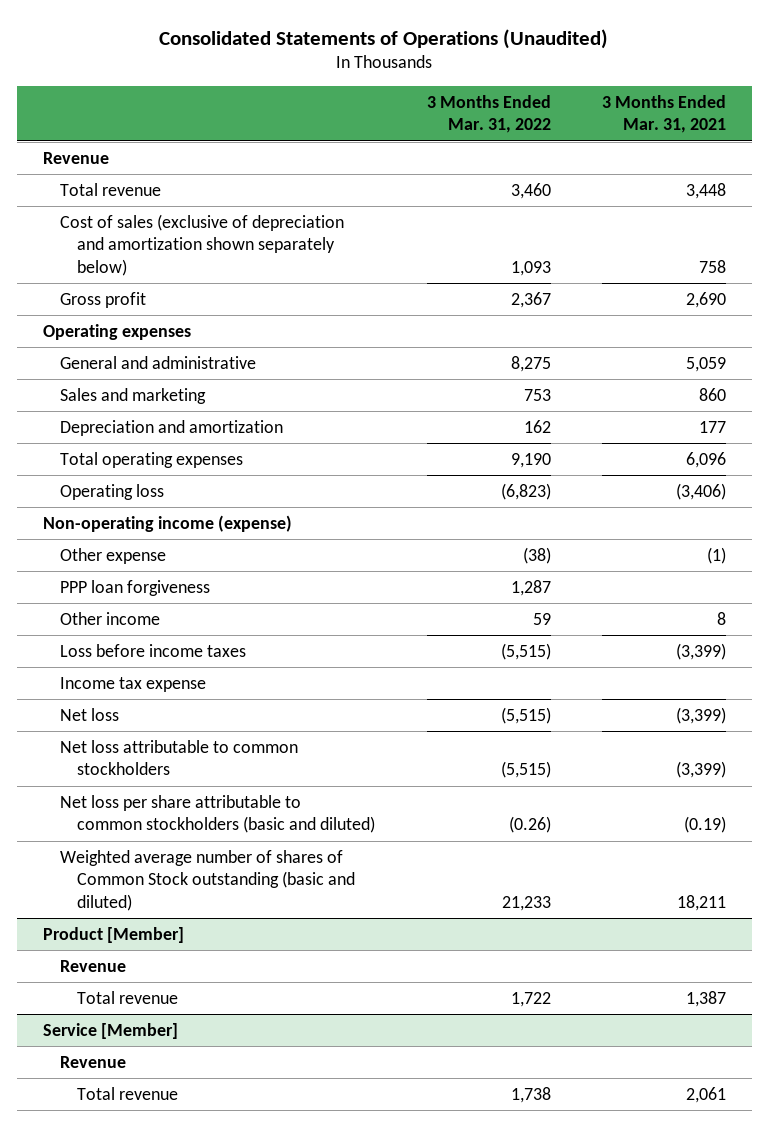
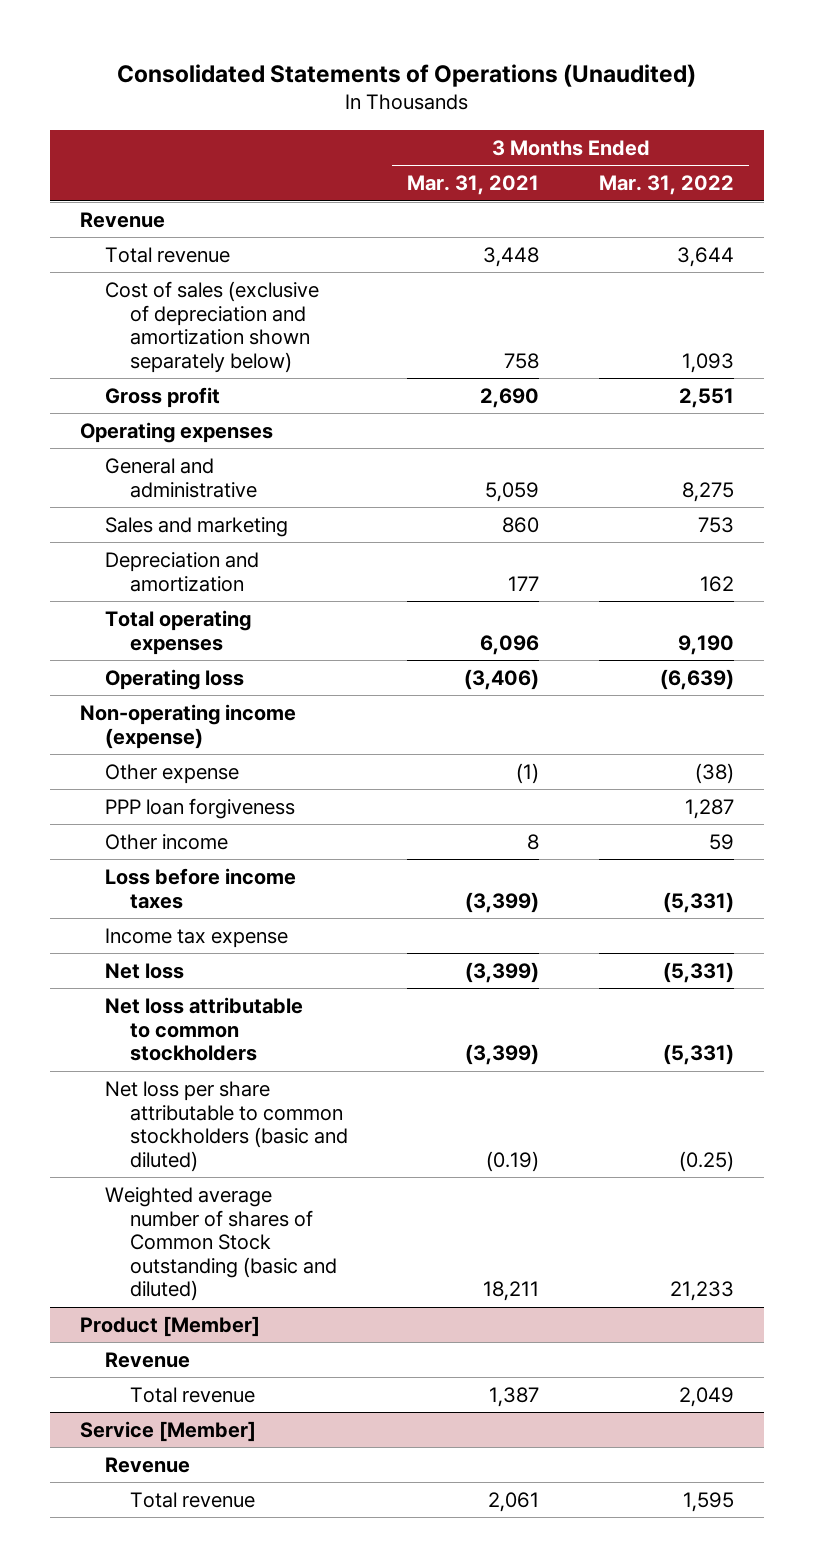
[510,182,551,199] 3,460 -> [677,246,735,267] 3,644
[510,291,551,308] 2,367 -> [679,387,735,408] 2,551
[500,482,551,500] (6,823) -> [660,668,735,690] (6,639)
[500,642,551,660] (5,515) -> [663,891,735,913] (5,331)
[500,706,551,724] (5,515) -> [663,961,735,983] (5,331)
[500,761,551,779] (5,515) -> [663,1044,735,1066] (5,331)
[508,816,551,834] (0.26) -> [679,1150,735,1172] (0.25)
[510,991,551,1007] 1,722 -> [679,1386,735,1407] 2,049
[510,1086,551,1103] 1,738 -> [683,1491,735,1512] 1,595

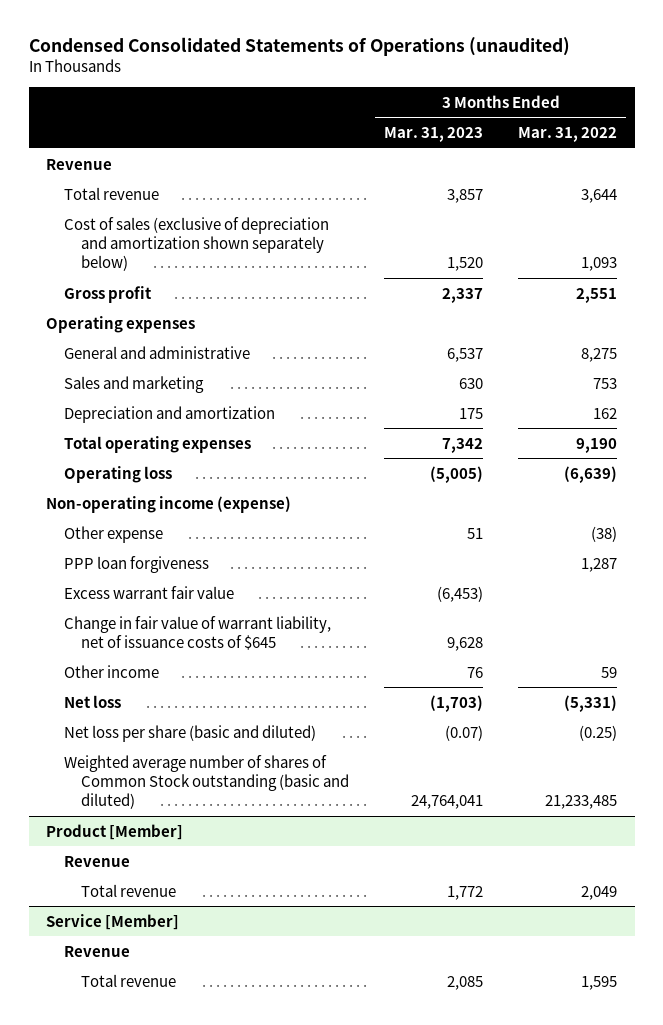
[117,63,697,87] Consolidated Statements of Operations (Unaudited) -> [28,36,570,56] Condensed Consolidated Statements of Operations (unaudited)
[407,175,540,196] Mar. 31, 2021 -> none
none -> [384,127,484,143] Mar. 31, 2023
none -> [63,585,234,599] Excess warrant fair value
none -> [63,615,331,650] Change in fair value of warrant liability, net of issuance costs of $645
[104,867,296,909] Loss before income taxes -> none
[104,927,288,948] Income tax expense -> none
[104,996,303,1062] Net loss attributable to common stockholders -> none
[104,1080,348,1172] Net loss per share attributable to common stockholders (basic and diluted) -> [63,724,316,742] Net loss per share (basic and diluted)
[670,1281,735,1302] 21,233 -> [545,794,618,809] 21,233,485

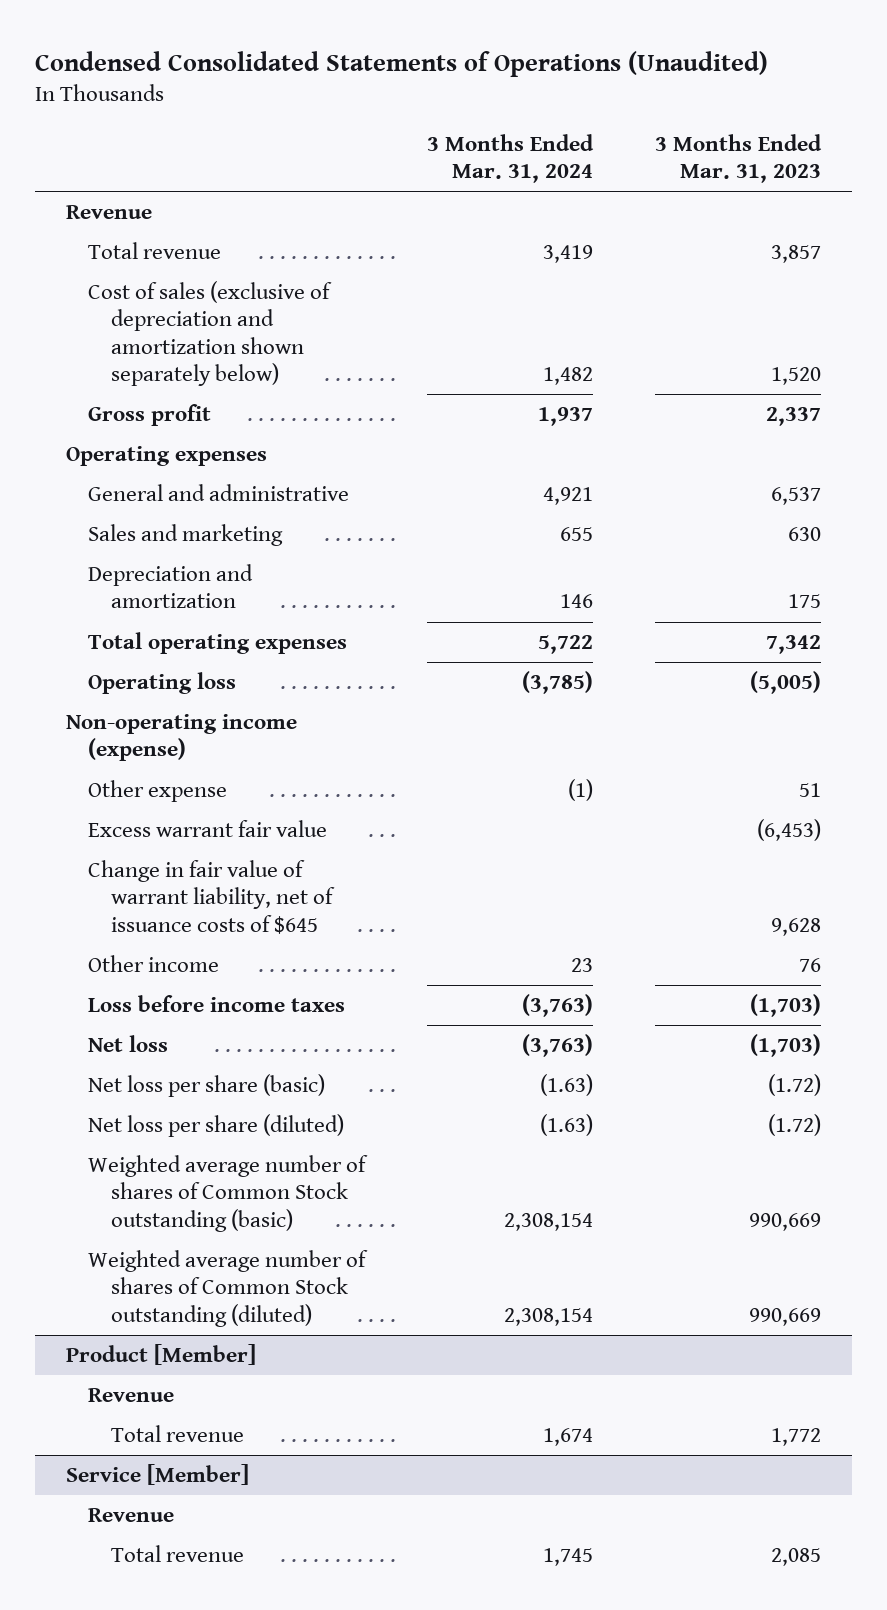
[28,36,570,56] Condensed Consolidated Statements of Operations (unaudited) -> [35,50,769,77] Condensed Consolidated Statements of Operations (Unaudited)
[518,127,618,143] Mar. 31, 2022 -> none
none -> [427,134,595,184] 3 Months Ended Mar. 31, 2024
[63,555,209,573] PPP loan forgiveness -> none
none -> [88,995,346,1013] Loss before income taxes
[63,724,316,742] Net loss per share (basic and diluted) -> [88,1074,326,1098] Net loss per share (basic)
[445,724,484,741] (0.07) -> [767,1074,821,1097] (1.72)
none -> [88,1114,345,1138] Net loss per share (diluted)
[63,754,349,809] Weighted average number of shares of Common Stock outstanding (basic and diluted) -> [88,1155,369,1232] Weighted average number of shares of Common Stock outstanding (basic)
[411,794,484,809] 24,764,041 -> [748,1212,821,1231] 990,669
none -> [88,1250,369,1327] Weighted average number of shares of Common Stock outstanding (diluted)

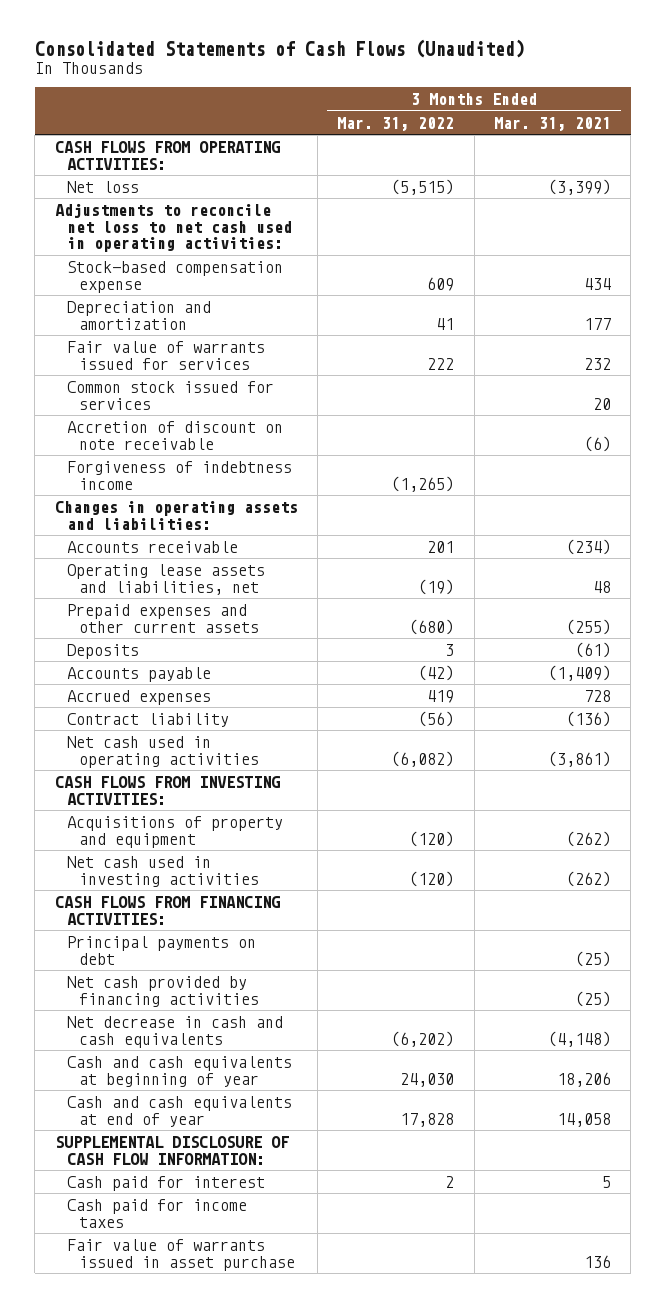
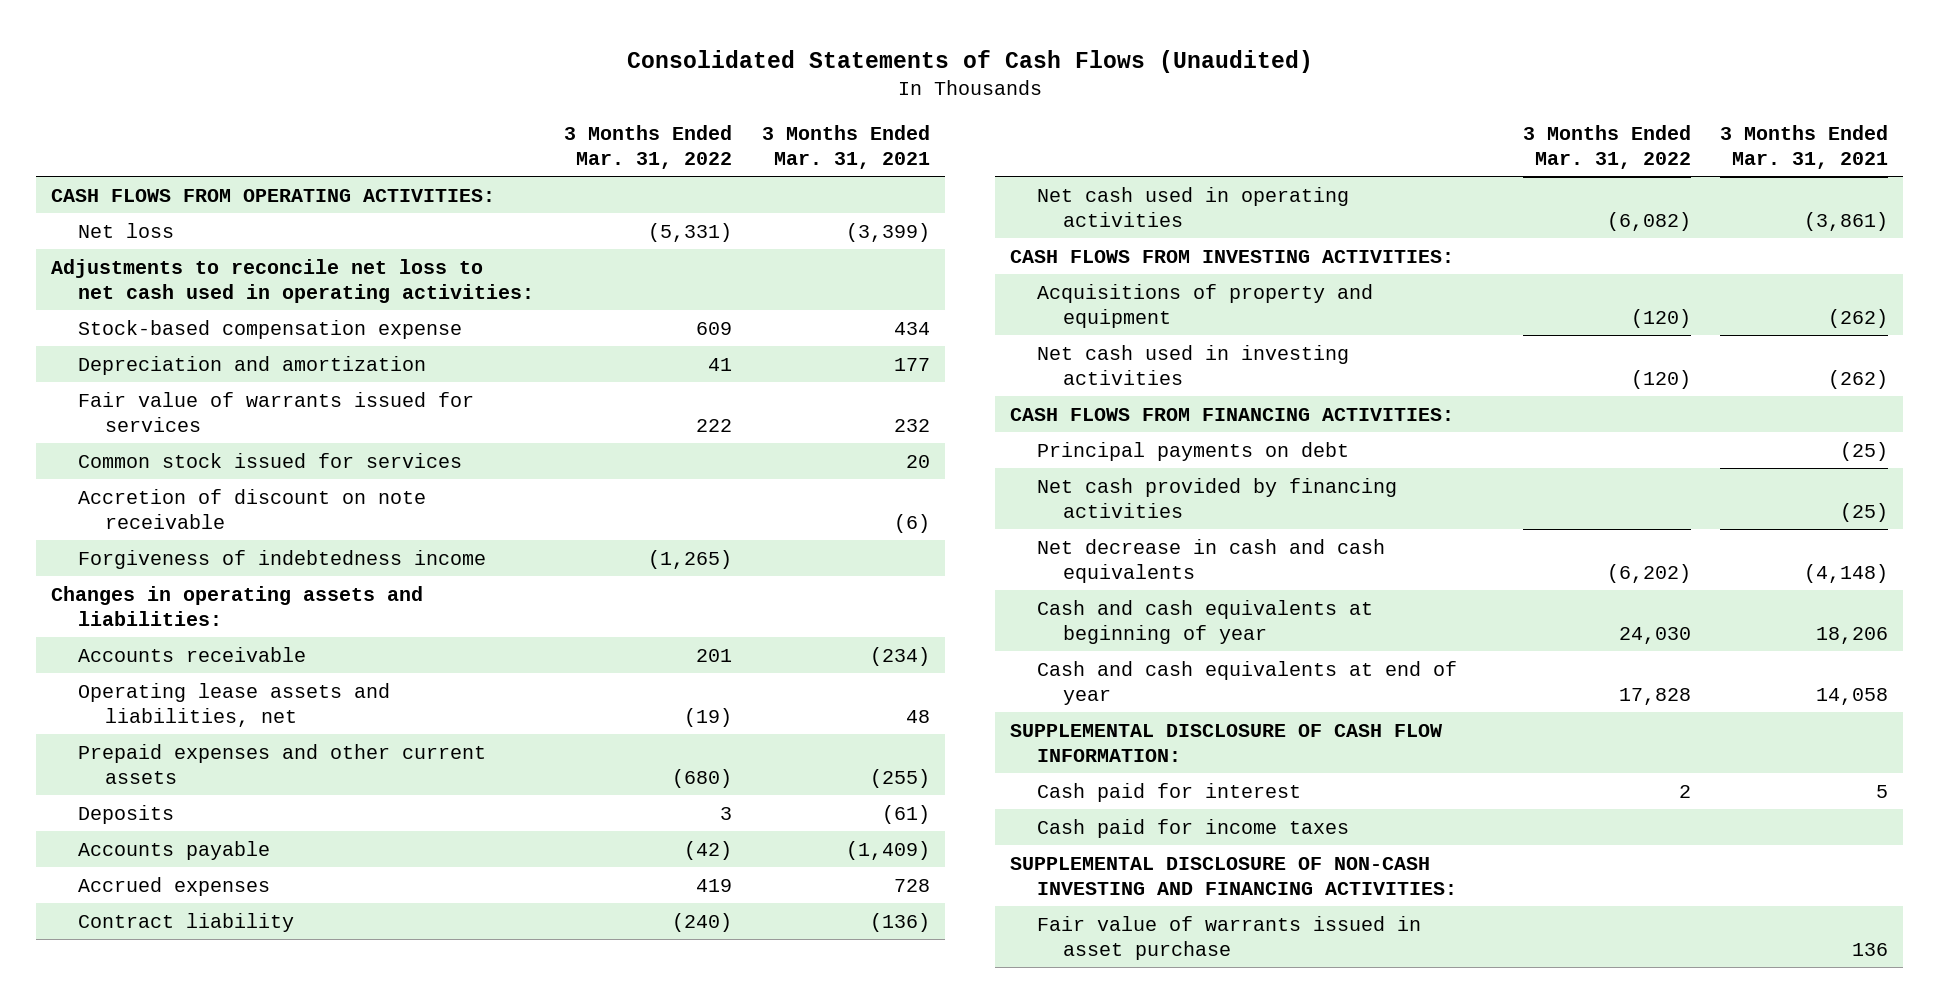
[391,178,455,195] (5,515) -> [647,222,732,242] (5,331)
[66,460,292,490] Forgiveness of indebtness income -> [78,549,487,569] Forgiveness of indebtedness income
[418,710,455,727] (56) -> [671,912,732,932] (240)
none -> [1010,856,1457,895] SUPPLEMENTAL DISCLOSURE OF NON-CASH INVESTING AND FINANCING ACTIVITIES:

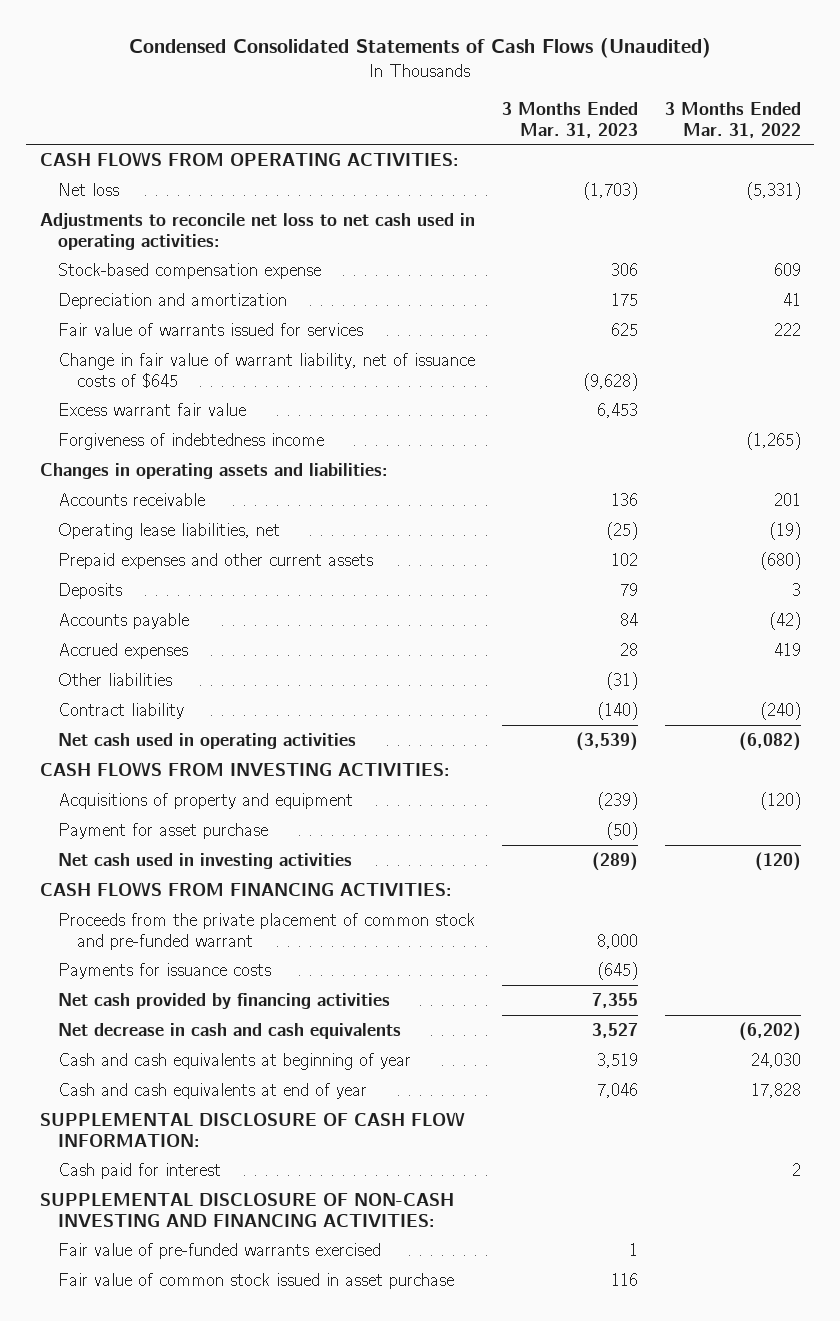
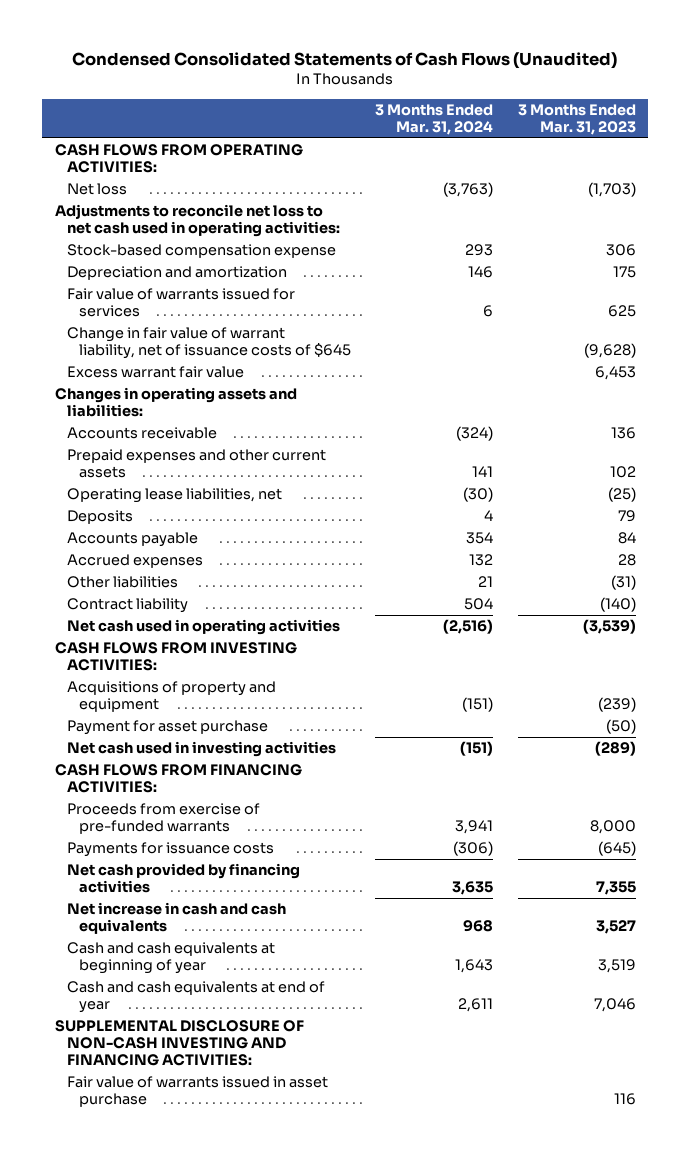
[664,101,801,138] 3 Months Ended Mar. 31, 2022 -> none
none -> [375,104,494,135] 3 Months Ended Mar. 31, 2024
[58,432,325,450] Forgiveness of indebtedness income -> none
[58,522,281,540] Operating lease liabilities, net -> [66,488,282,504] Operating lease liabilities, net
[58,912,476,950] Proceeds from the private placement of common stock and pre-funded warrant -> none
none -> [66,803,260,835] Proceeds from exercise of pre-funded warrants
[58,1022,402,1039] Net decrease in cash and cash equivalents -> [66,902,286,935] Net increase in cash and cash equivalents
[39,1110,465,1147] SUPPLEMENTAL DISCLOSURE OF CASH FLOW INFORMATION: -> none
[58,1162,222,1179] Cash paid for interest -> none
[58,1242,382,1259] Fair value of pre-funded warrants exercised -> none
[58,1272,455,1289] Fair value of common stock issued in asset purchase -> [66,1076,328,1108] Fair value of warrants issued in asset purchase

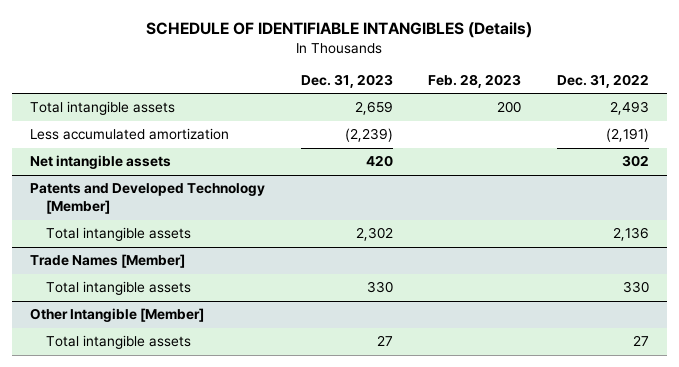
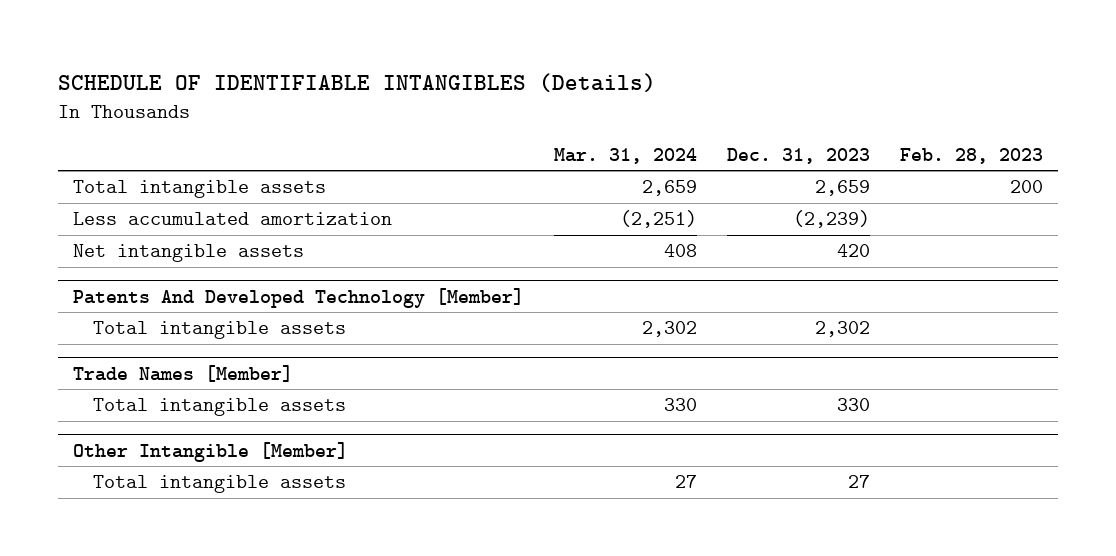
[557,74,650,89] Dec. 31, 2022 -> none
none -> [554,147,698,164] Mar. 31, 2024
[29,183,265,215] Patents and Developed Technology [Member] -> [73,287,525,308] Patents And Developed Technology [Member]

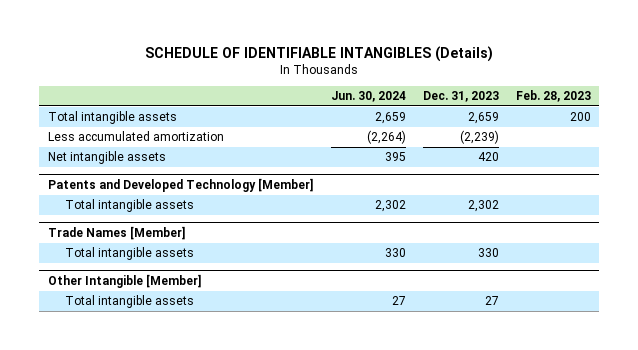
[554,147,698,164] Mar. 31, 2024 -> none
none -> [330,91,406,103] Jun. 30, 2024
[73,287,525,308] Patents And Developed Technology [Member] -> [47,177,314,192] Patents and Developed Technology [Member]

